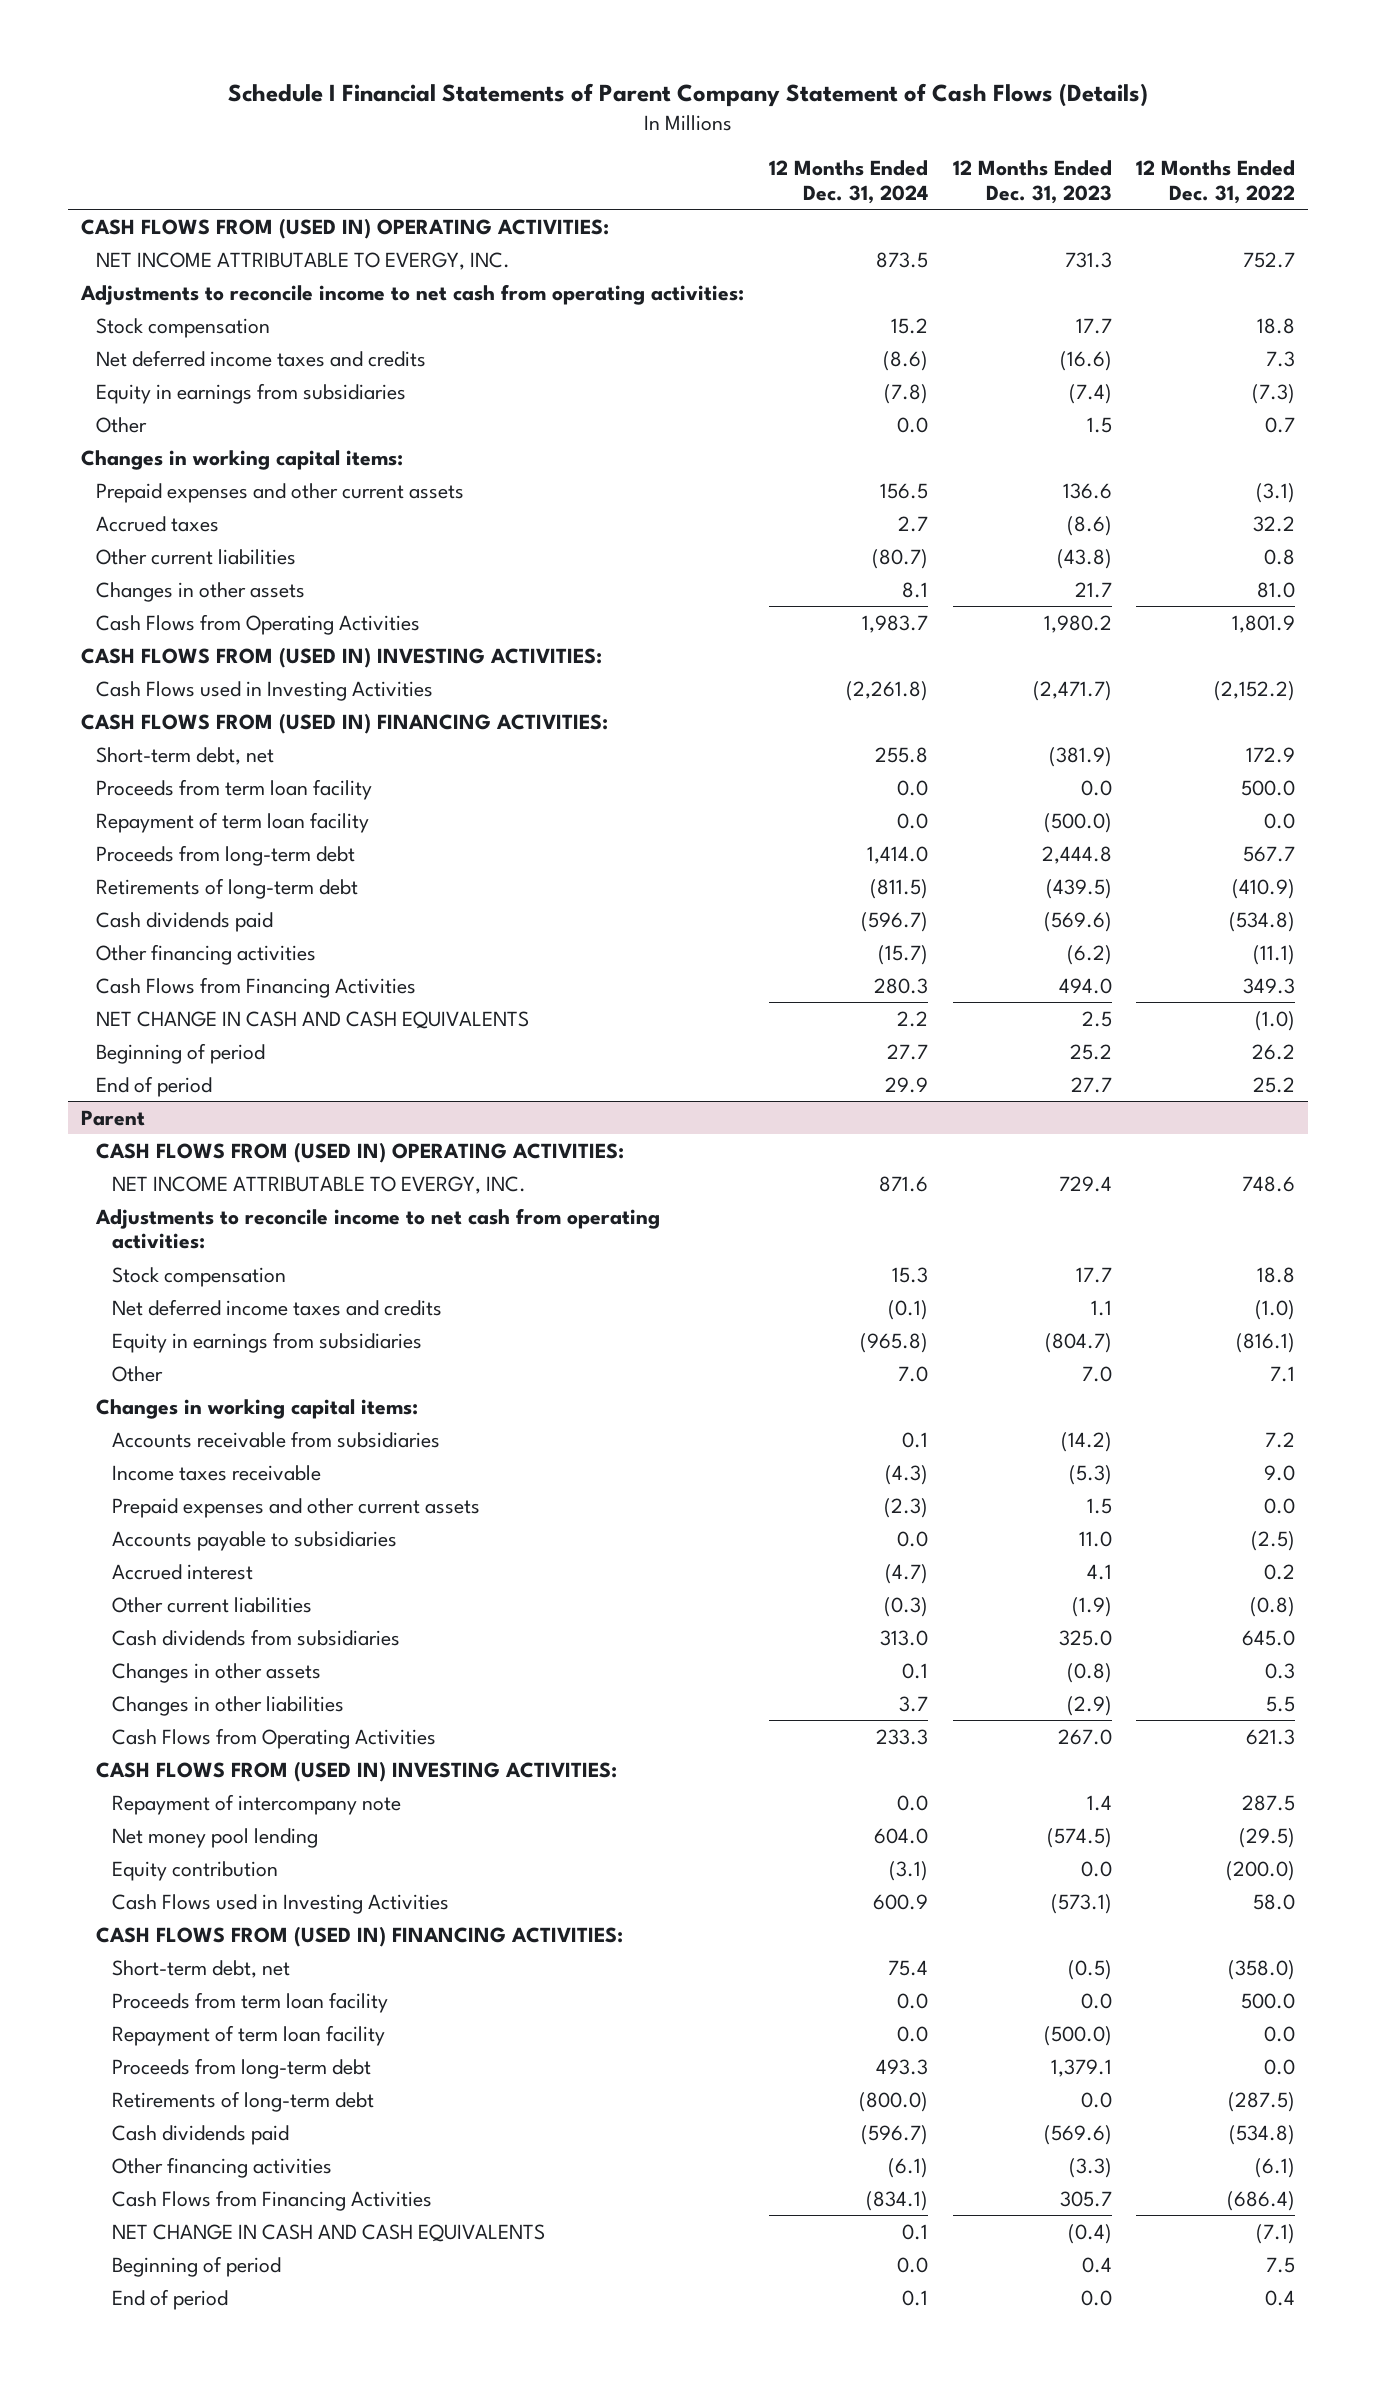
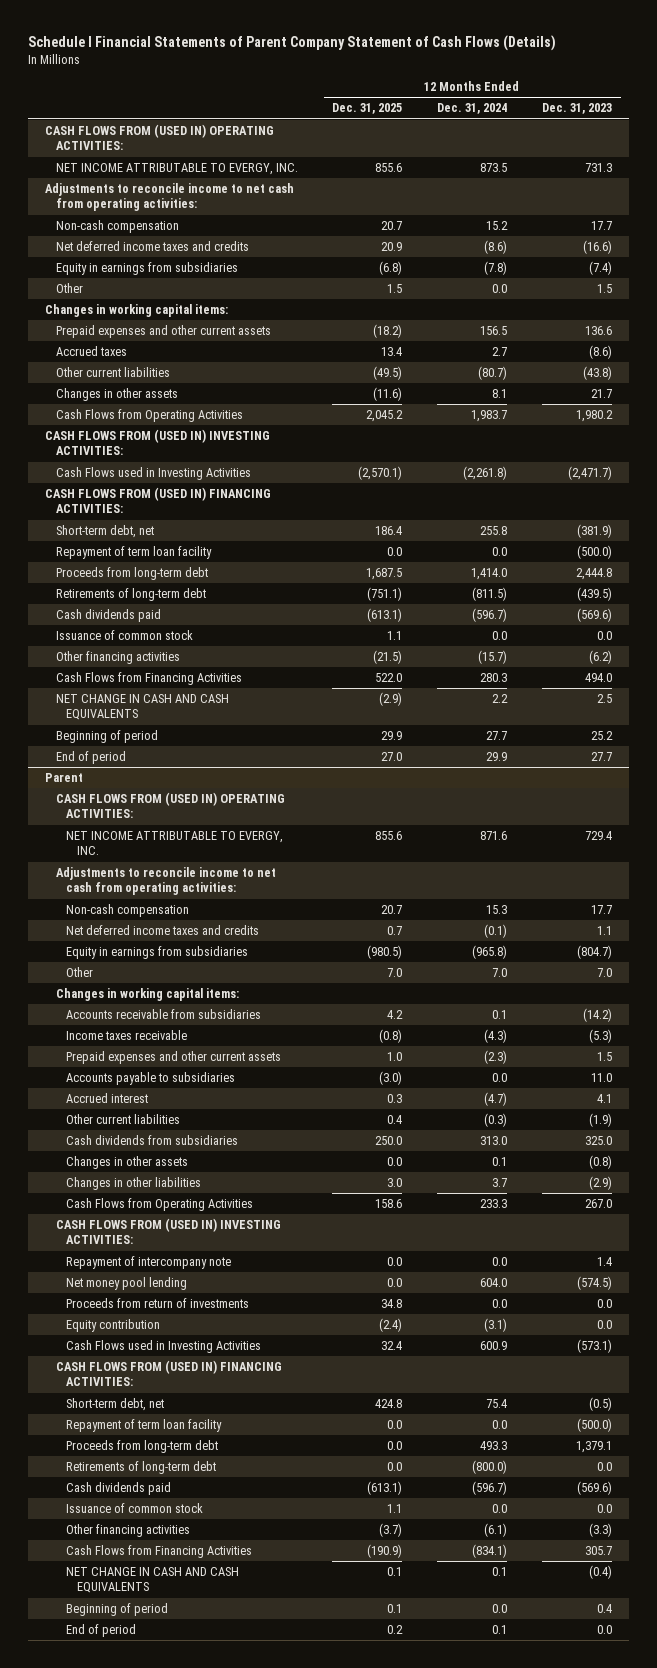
[1136,160,1296,204] 12 Months Ended Dec. 31, 2022 -> none
none -> [332,103,403,115] Dec. 31, 2025
[96,317,271,338] Stock compensation -> [55,220,179,234] Non-cash compensation
[96,778,373,800] Proceeds from term loan facility -> none
none -> [55,630,193,641] Issuance of common stock
[112,1266,287,1287] Stock compensation -> [66,904,190,918] Non-cash compensation
none -> [66,1298,250,1309] Proceeds from return of investments
[112,1991,389,2013] Proceeds from term loan facility -> none
none -> [66,1503,204,1514] Issuance of common stock

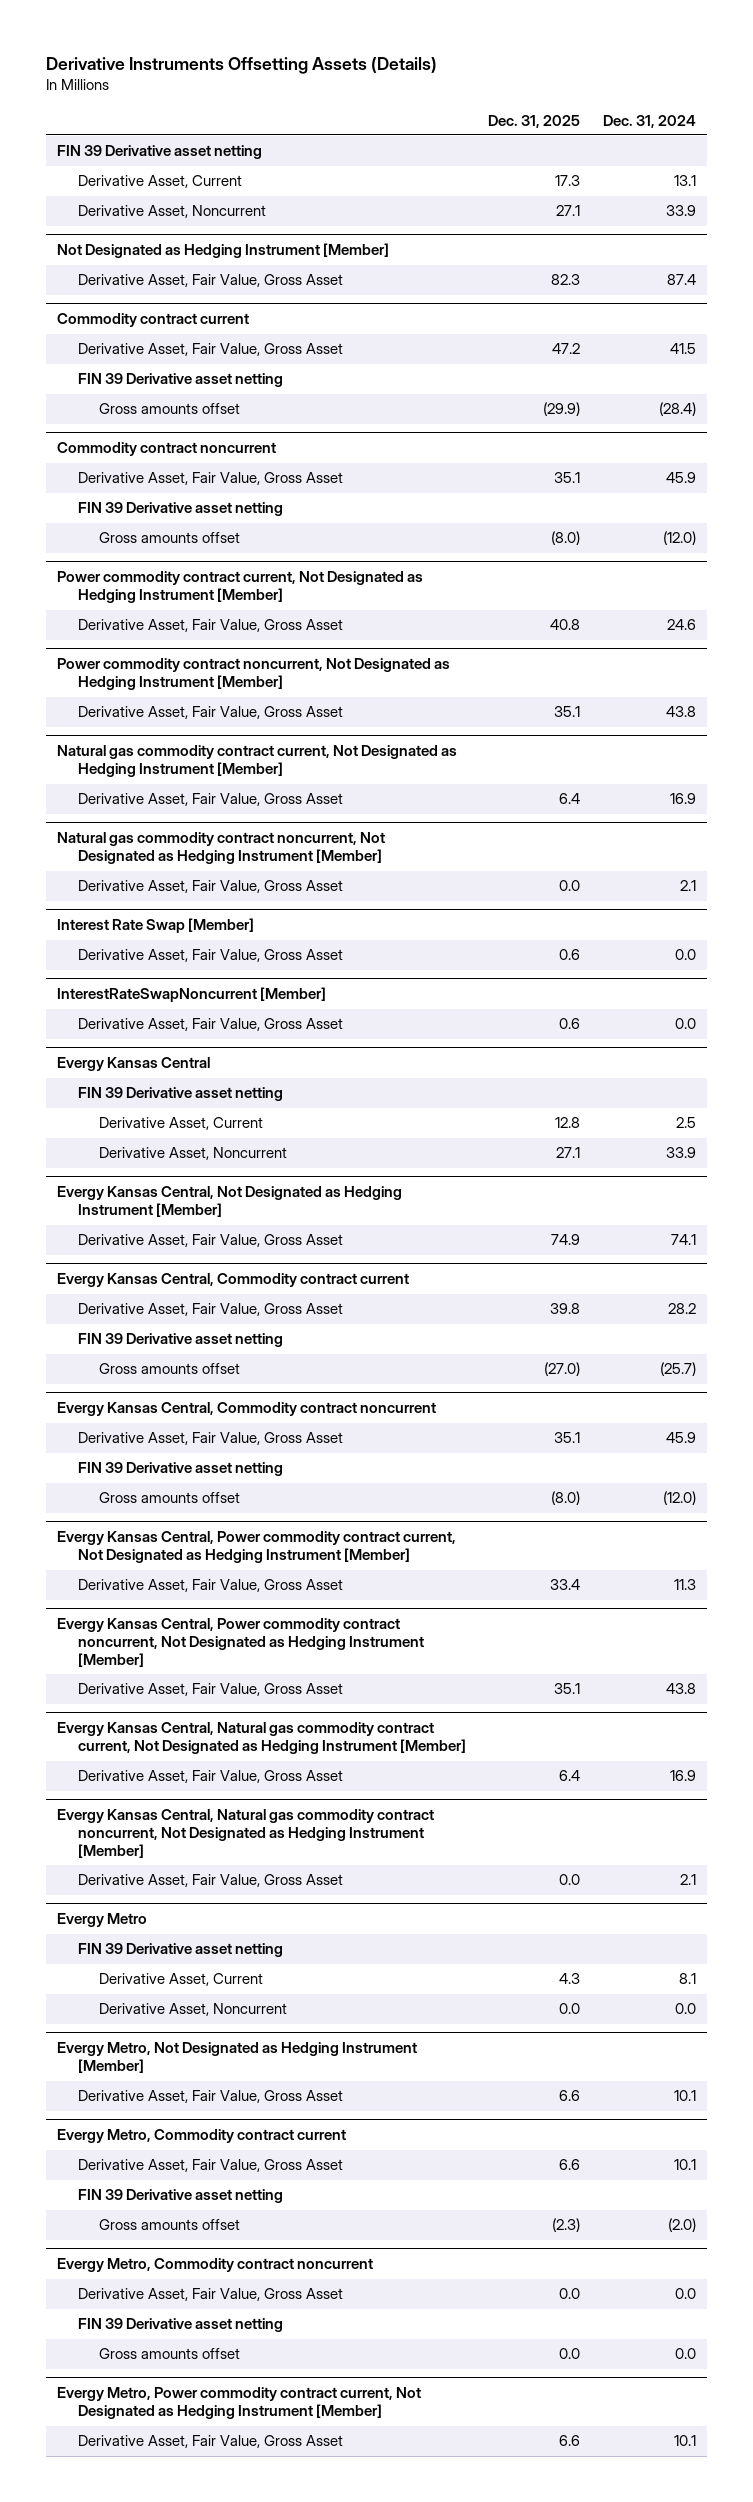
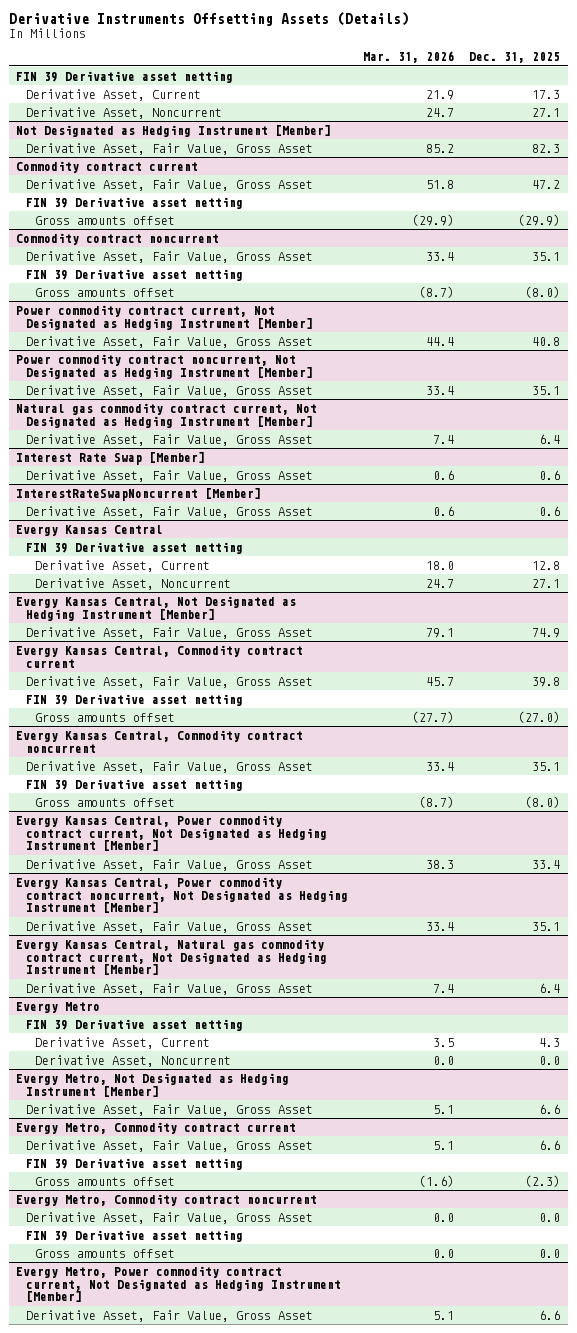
[602,114,696,128] Dec. 31, 2024 -> none
none -> [363,51,455,64] Mar. 31, 2026
[57,832,386,865] Natural gas commodity contract noncurrent, Not Designated as Hedging Instrument [Member] -> none
[78,880,344,894] Derivative Asset, Fair Value, Gross Asset -> none
[57,1809,435,1859] Evergy Kansas Central, Natural gas commodity contract noncurrent, Not Designated as Hedging Instrument [Member] -> none
[78,1874,344,1888] Derivative Asset, Fair Value, Gross Asset -> none

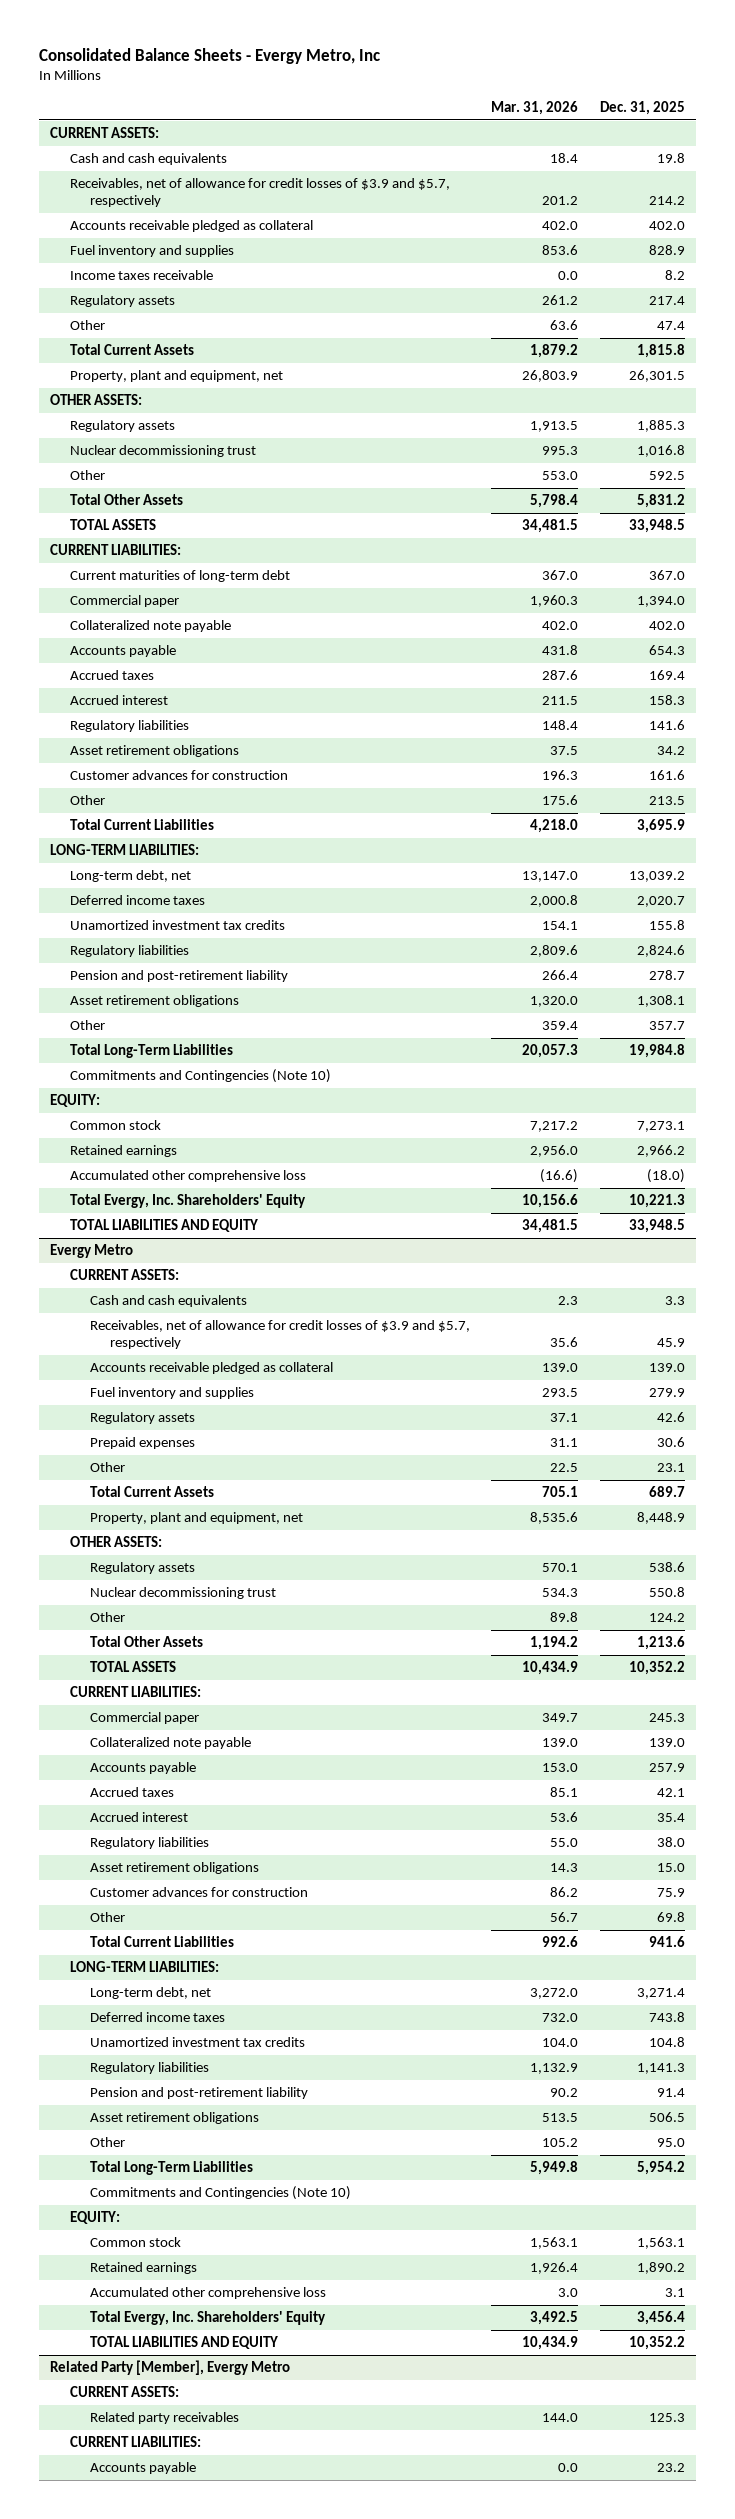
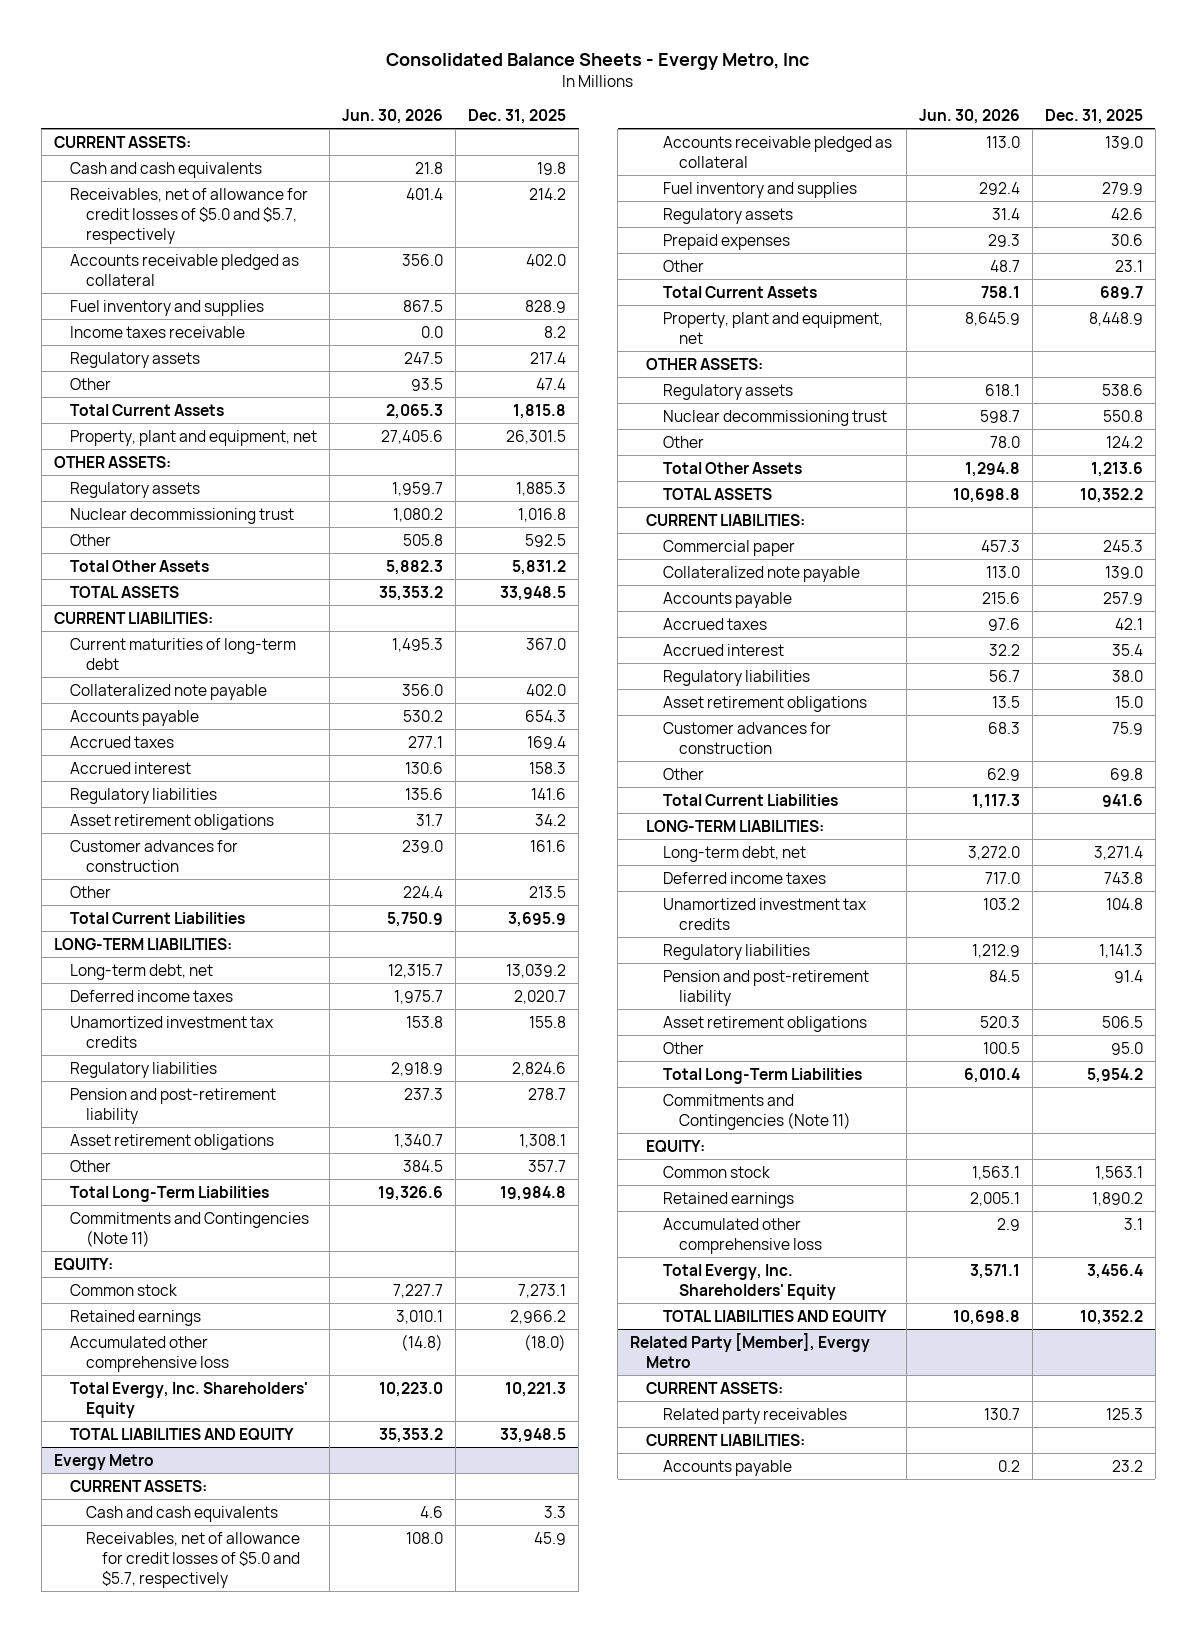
[491,100,579,115] Mar. 31, 2026 -> none
none -> [342,108,444,124] Jun. 30, 2026
[69,178,450,208] Receivables, net of allowance for credit losses of $3.9 and $5.7, respectively -> [70,187,309,244] Receivables, net of allowance for credit losses of $5.0 and $5.7, respectively
[69,595,179,608] Commercial paper -> none
[69,1069,331,1084] Commitments and Contingencies (Note 10) -> [70,1211,310,1247] Commitments and Contingencies (Note 11)
[89,1320,470,1350] Receivables, net of allowance for credit losses of $3.9 and $5.7, respectively -> [86,1531,301,1588] Receivables, net of allowance for credit losses of $5.0 and $5.7, respectively
[89,2186,351,2201] Commitments and Contingencies (Note 10) -> [662,1093,851,1130] Commitments and Contingencies (Note 11)

